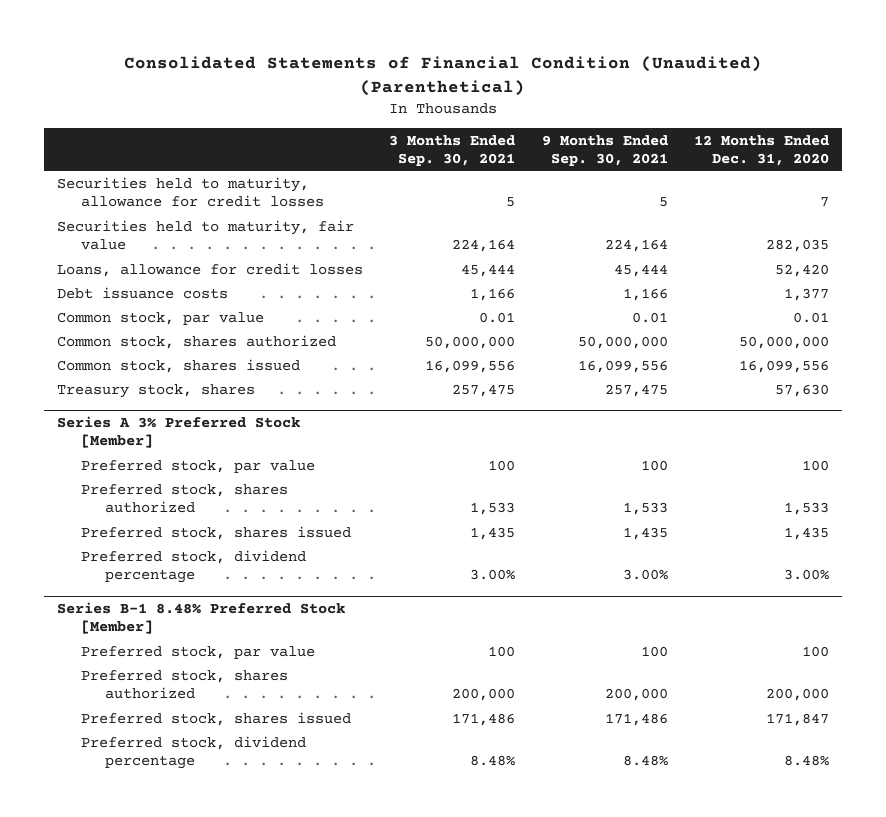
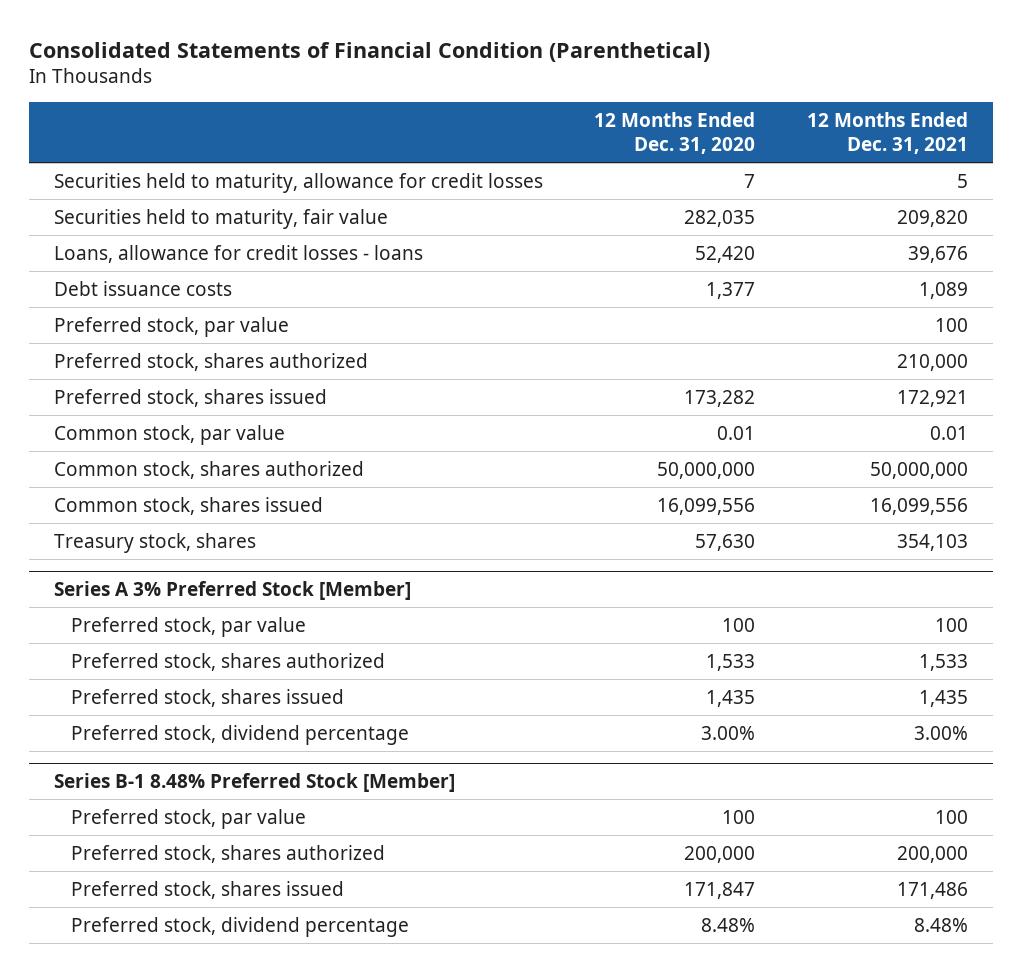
[123,55,762,96] Consolidated Statements of Financial Condition (Unaudited) (Parenthetical) -> [28,41,710,62] Consolidated Statements of Financial Condition (Parenthetical)
[389,134,516,166] 3 Months Ended Sep. 30, 2021 -> none
[541,134,668,166] 9 Months Ended Sep. 30, 2021 -> none
none -> [806,111,968,154] 12 Months Ended Dec. 31, 2021
[57,262,364,277] Loans, allowance for credit losses -> [54,244,424,263] Loans, allowance for credit losses - loans
none -> [54,316,290,337] Preferred stock, par value
none -> [54,352,369,371] Preferred stock, shares authorized
none -> [54,388,328,407] Preferred stock, shares issued

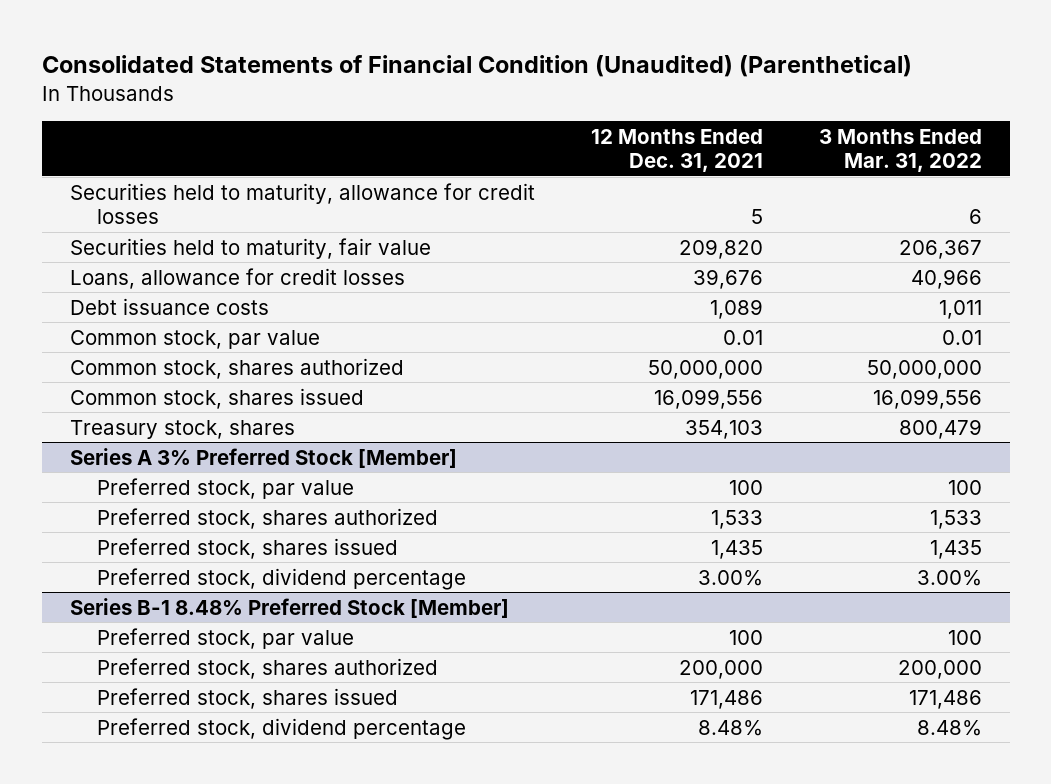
[28,41,710,62] Consolidated Statements of Financial Condition (Parenthetical) -> [41,55,912,78] Consolidated Statements of Financial Condition (Unaudited) (Parenthetical)
[594,111,756,154] 12 Months Ended Dec. 31, 2020 -> none
none -> [818,128,982,173] 3 Months Ended Mar. 31, 2022
[54,244,424,263] Loans, allowance for credit losses - loans -> [69,267,405,289] Loans, allowance for credit losses
[54,316,290,337] Preferred stock, par value -> none
[54,352,369,371] Preferred stock, shares authorized -> none
[54,388,328,407] Preferred stock, shares issued -> none

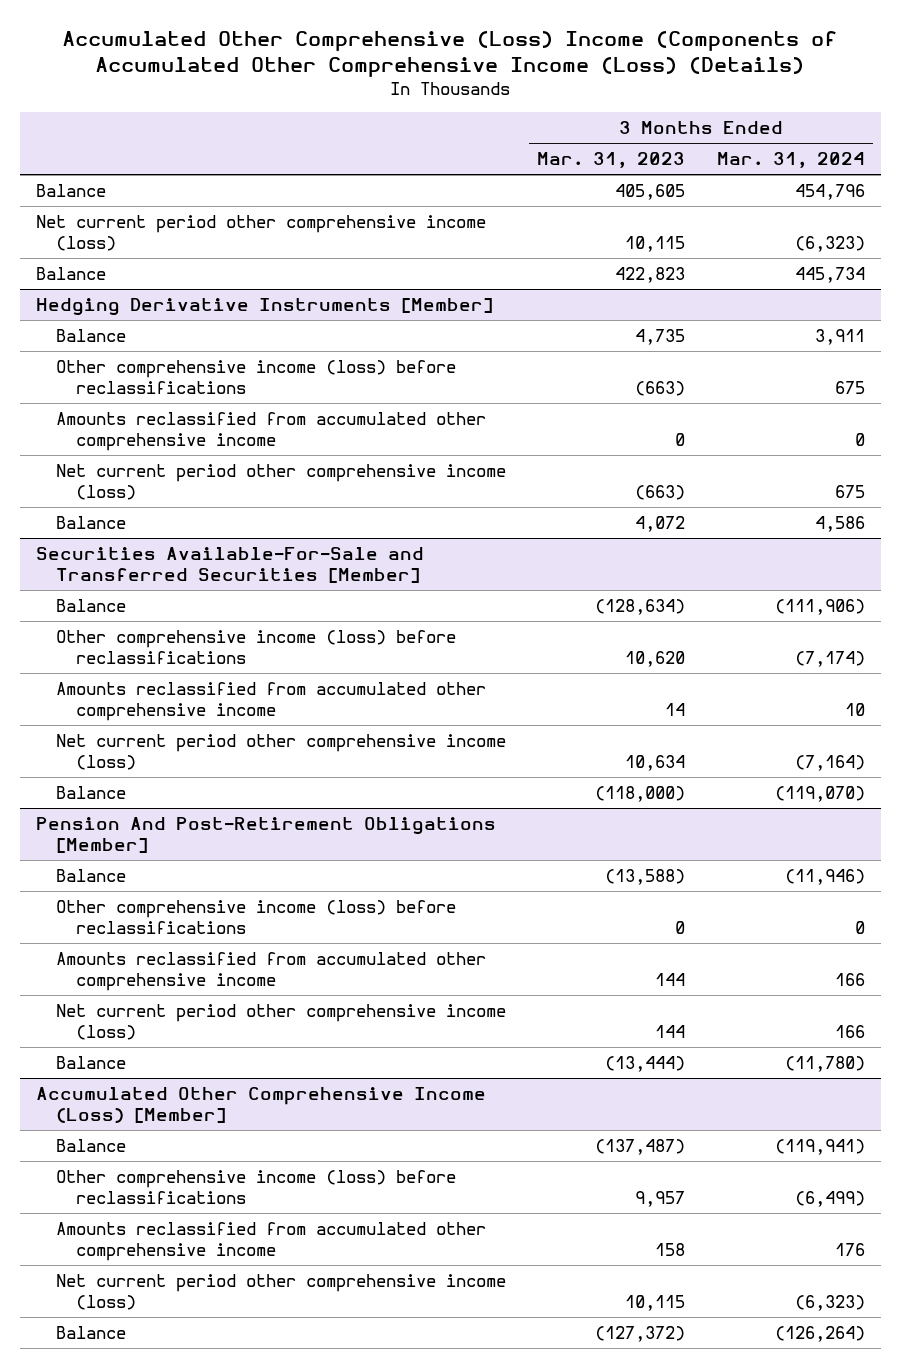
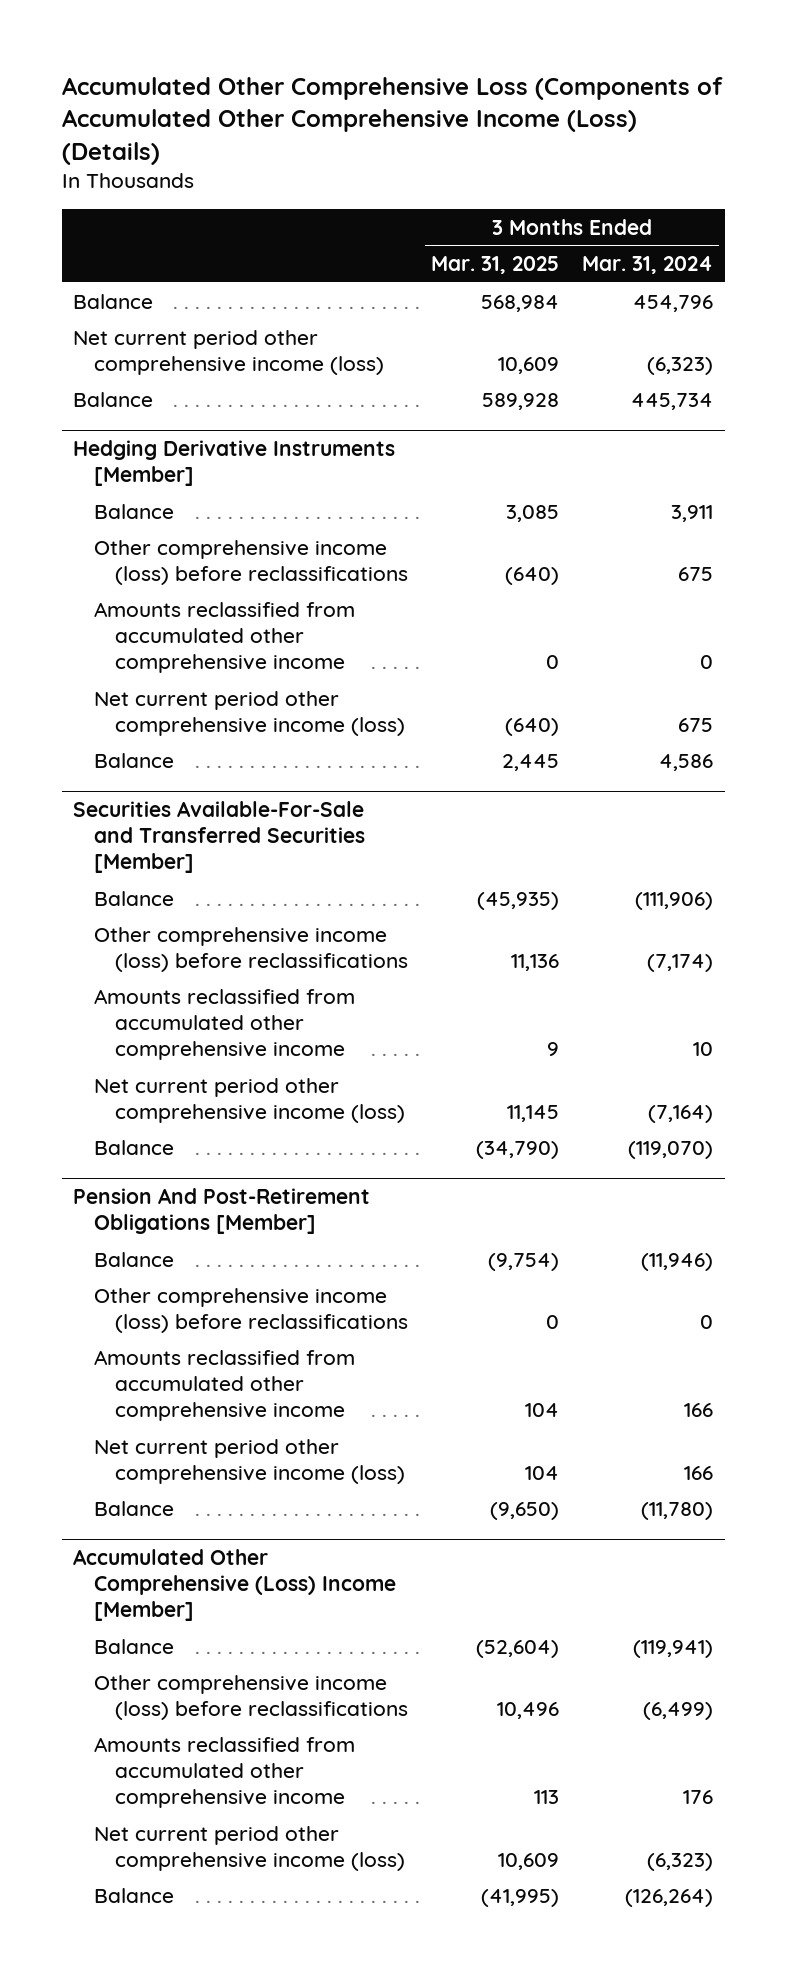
[62,31,838,78] Accumulated Other Comprehensive (Loss) Income (Components of Accumulated Other Comprehensive Income (Loss) (Details) -> [61,76,723,165] Accumulated Other Comprehensive Loss (Components of Accumulated Other Comprehensive Income (Loss) (Details)
[537,152,686,169] Mar. 31, 2023 -> none
none -> [431,256,560,275] Mar. 31, 2025
[35,1087,486,1124] Accumulated Other Comprehensive Income (Loss) [Member] -> [73,1548,397,1622] Accumulated Other Comprehensive (Loss) Income [Member]

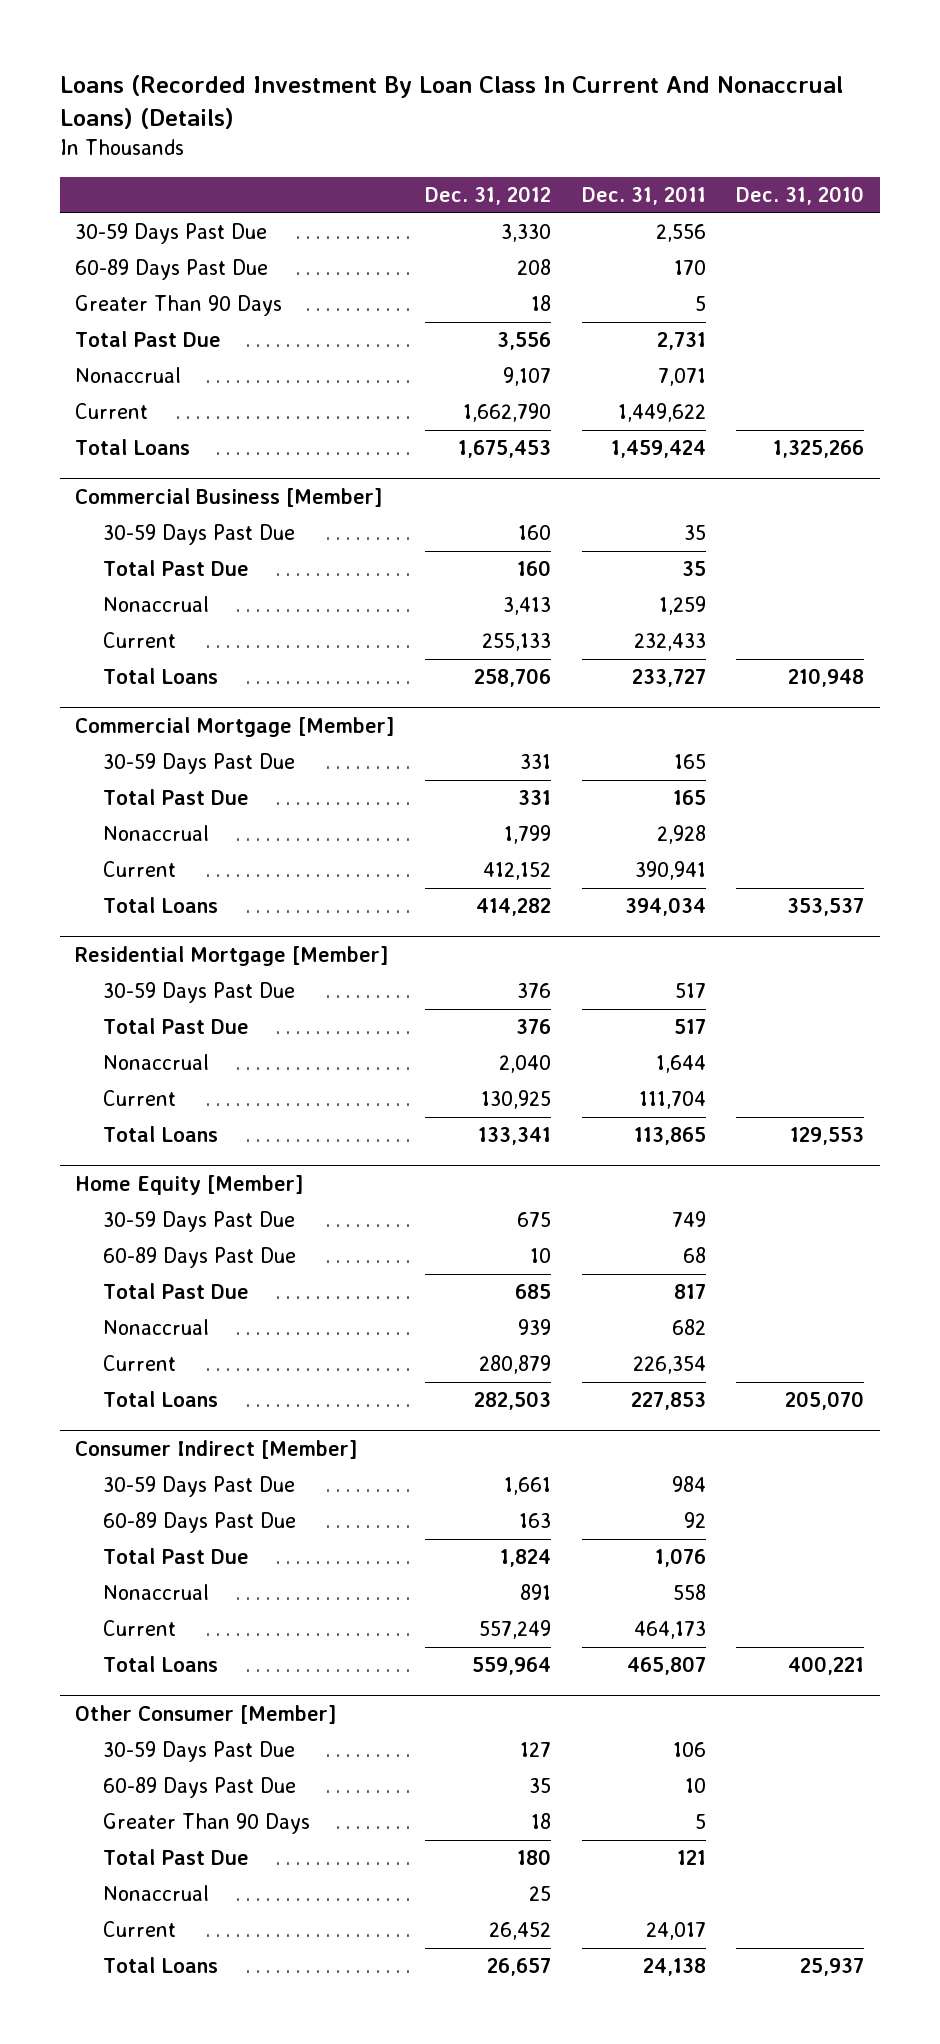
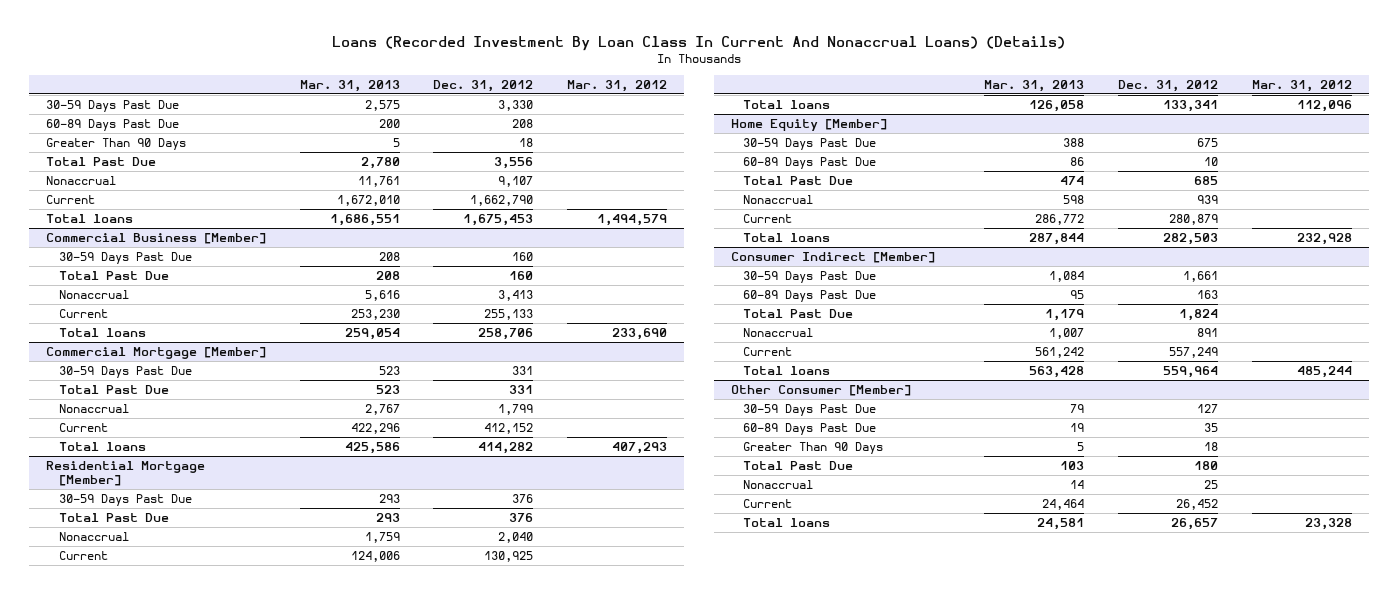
[581,185,706,205] Dec. 31, 2011 -> none
[736,185,865,205] Dec. 31, 2010 -> none
none -> [299,79,400,92] Mar. 31, 2013
none -> [567,79,668,92] Mar. 31, 2012
[75,439,191,456] Total Loans -> [45,213,133,223] Total loans
[102,668,218,685] Total Loans -> [58,327,146,337] Total loans
[102,897,218,914] Total Loans -> [58,441,146,451] Total loans
[102,1126,218,1143] Total Loans -> [743,99,831,109] Total loans
[102,1391,218,1408] Total Loans -> [743,232,831,242] Total loans
[102,1656,218,1673] Total Loans -> [743,365,831,375] Total loans
[102,1957,218,1974] Total Loans -> [743,517,831,527] Total loans

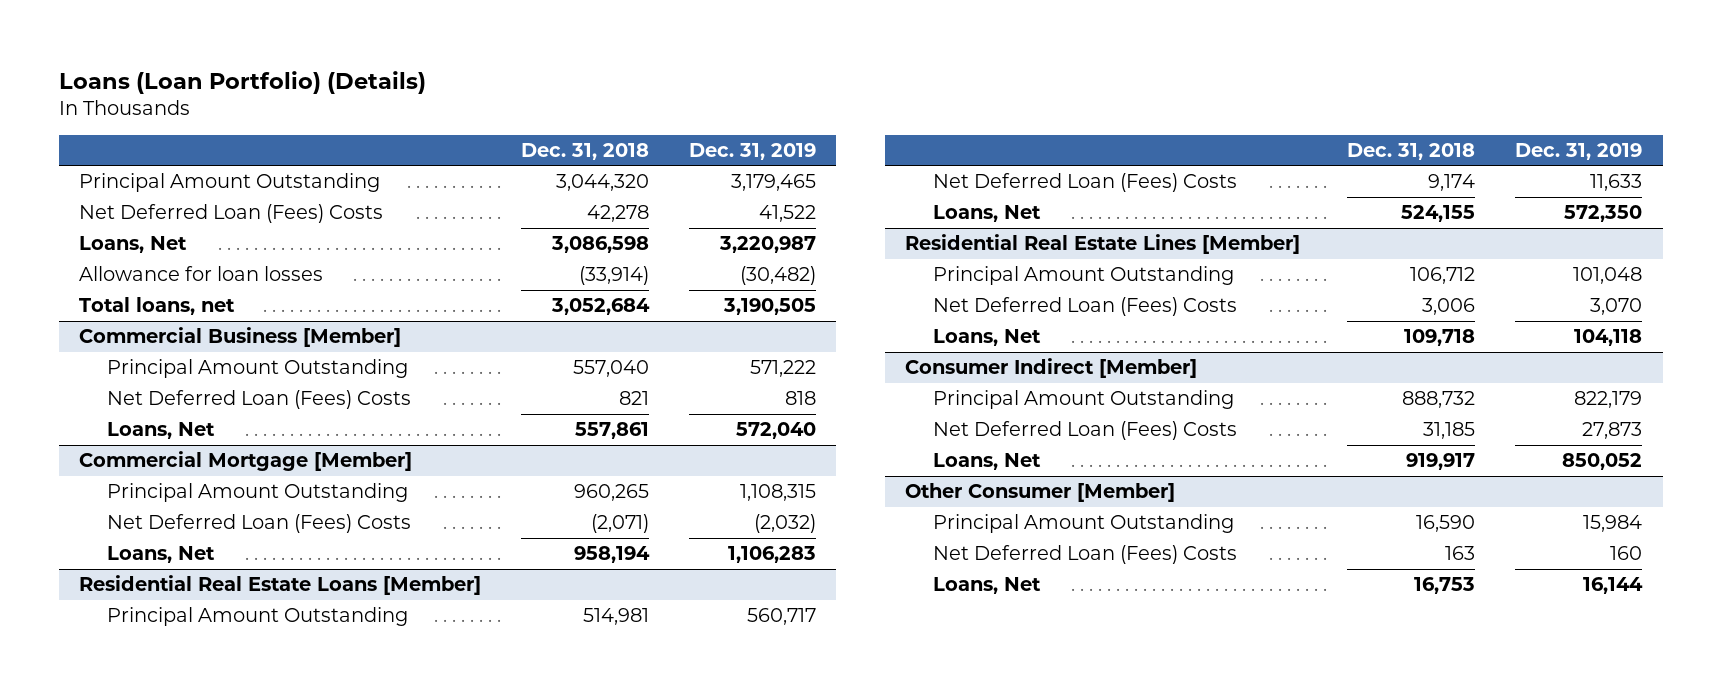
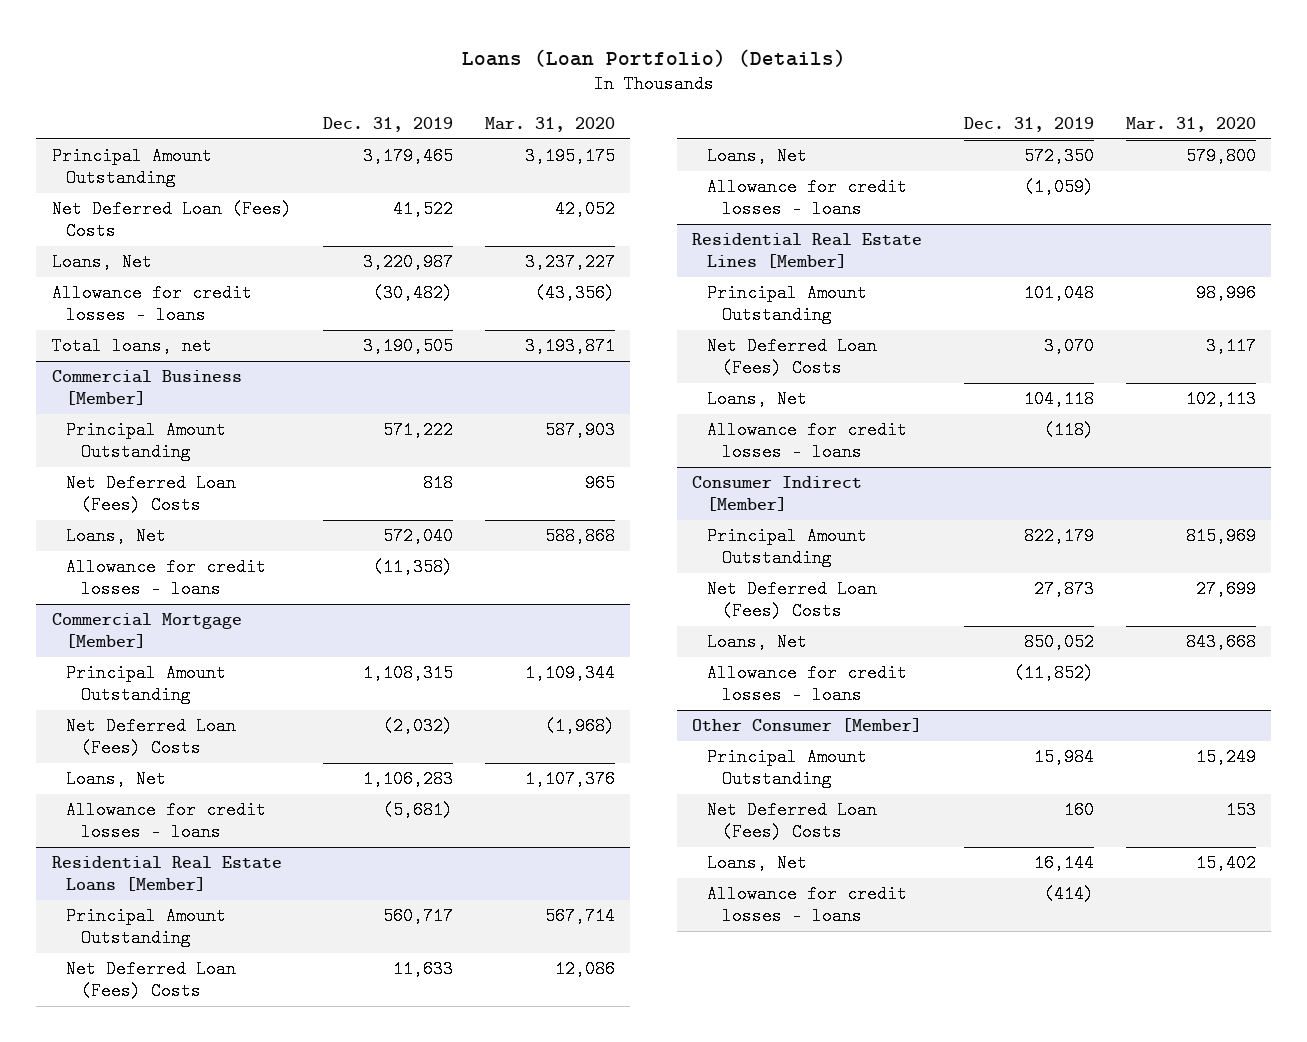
[521,142,650,160] Dec. 31, 2018 -> none
none -> [484,116,615,132] Mar. 31, 2020
[78,266,323,282] Allowance for loan losses -> [51,283,252,325] Allowance for credit losses - loans
none -> [66,557,267,599] Allowance for credit losses - loans
none -> [66,800,267,842] Allowance for credit losses - loans
none -> [707,177,908,219] Allowance for credit losses - loans
none -> [707,420,908,462] Allowance for credit losses - loans
none -> [707,663,908,705] Allowance for credit losses - loans
none -> [707,884,908,926] Allowance for credit losses - loans

